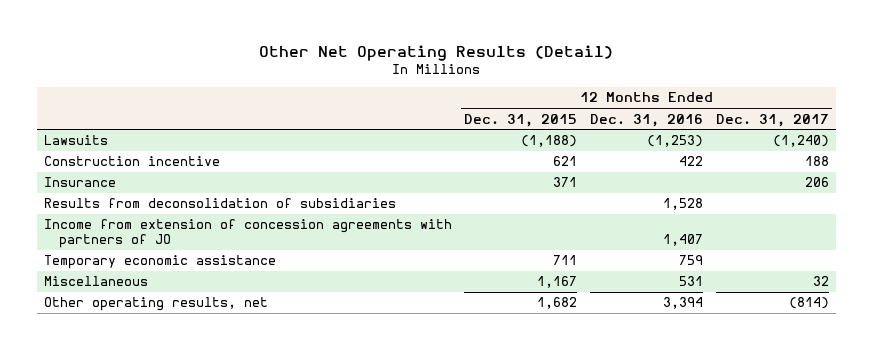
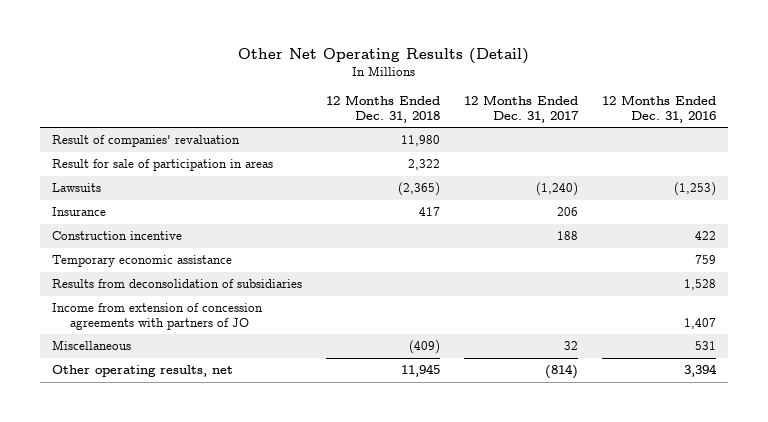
[464,113,578,127] Dec. 31, 2015 -> none
none -> [326,95,441,123] 12 Months Ended Dec. 31, 2018
none -> [51,135,240,148] Result of companies' revaluation
none -> [51,159,273,172] Result for sale of participation in areas
[43,156,220,167] Construction incentive -> [51,231,182,241] Construction incentive
[43,255,276,270] Temporary economic assistance -> [51,255,232,268] Temporary economic assistance

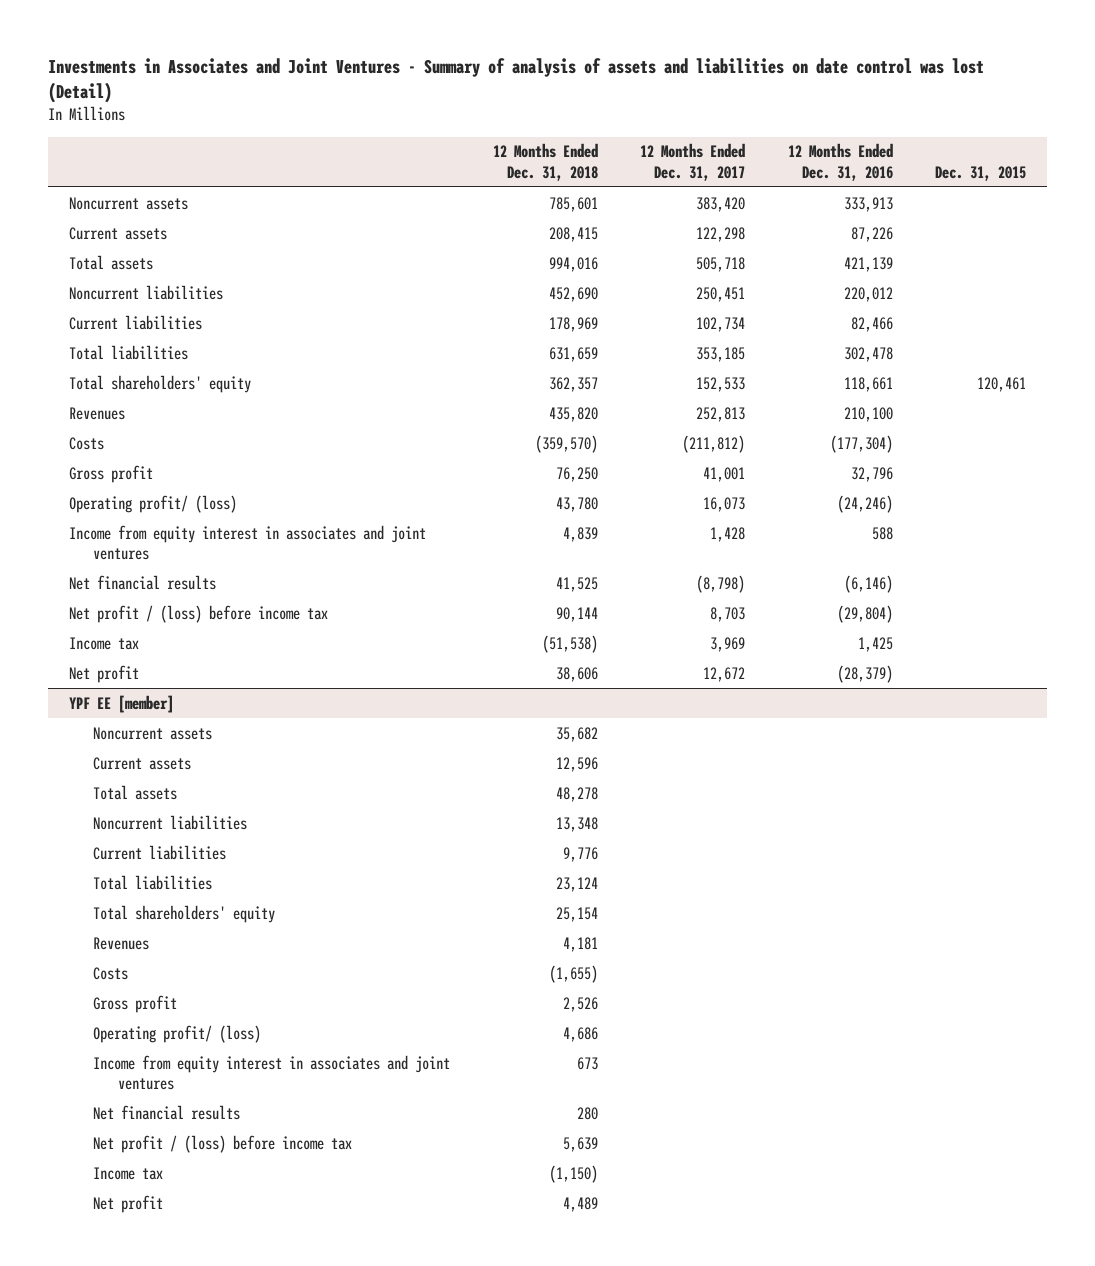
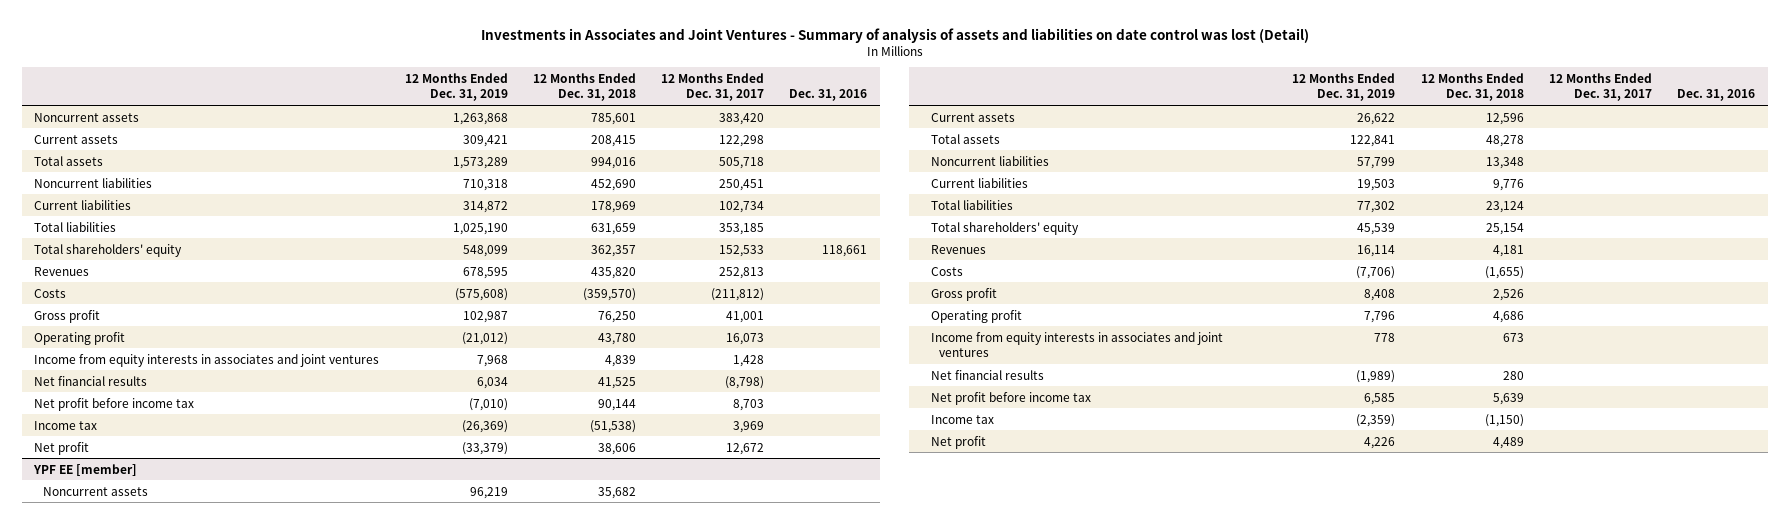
[787,143,893,181] 12 Months Ended Dec. 31, 2016 -> none
[935,165,1027,181] Dec. 31, 2015 -> none
none -> [404,72,508,102] 12 Months Ended Dec. 31, 2019
none -> [789,89,868,102] Dec. 31, 2016
[68,494,237,513] Operating profit/ (loss) -> [34,331,126,345] Operating profit
[68,524,426,561] Income from equity interest in associates and joint ventures -> [34,353,380,367] Income from equity interests in associates and joint ventures
[68,604,328,623] Net profit / (loss) before income tax -> [34,397,195,411] Net profit before income tax
[93,1024,262,1043] Operating profit/ (loss) -> [930,309,1022,323] Operating profit
[93,1054,451,1091] Income from equity interest in associates and joint ventures -> [930,331,1223,357] Income from equity interests in associates and joint ventures
[93,1134,353,1153] Net profit / (loss) before income tax -> [930,391,1091,405] Net profit before income tax

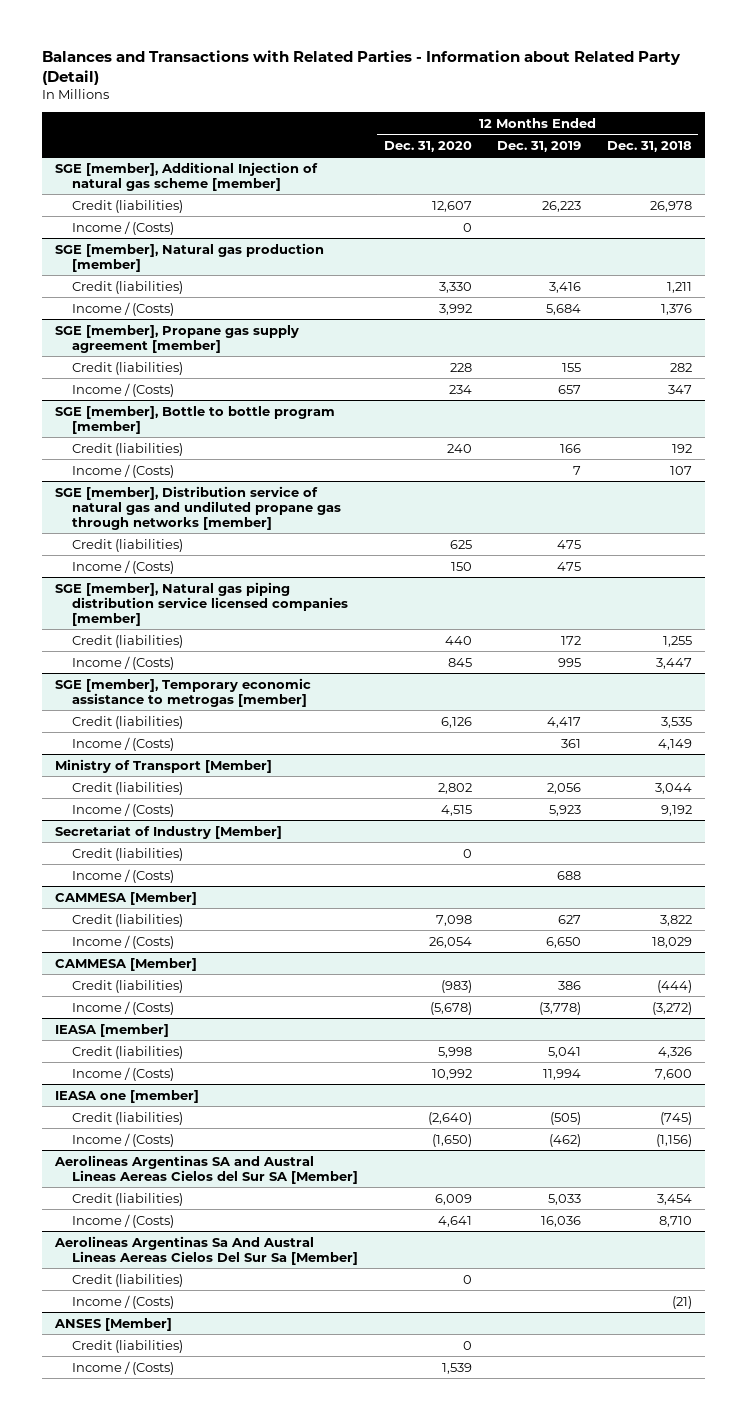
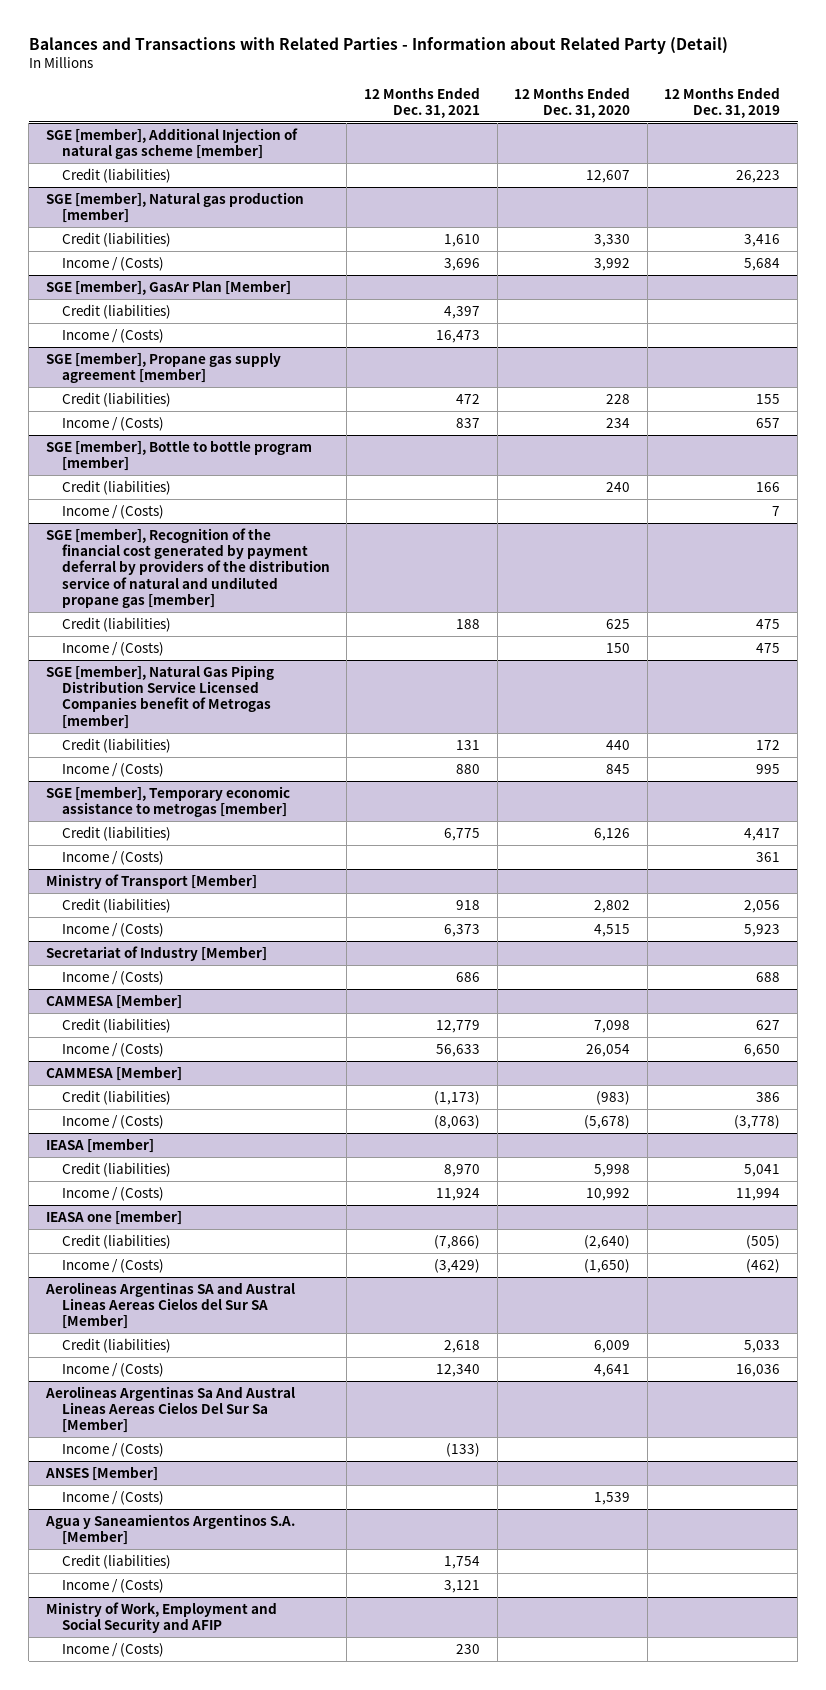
[606,140,692,152] Dec. 31, 2018 -> none
none -> [364,86,481,118] 12 Months Ended Dec. 31, 2021
[72,220,175,235] Income / (Costs) -> none
none -> [45,279,291,295] SGE [member], GasAr Plan [Member]
none -> [61,303,171,319] Credit (liabilities)
none -> [61,328,164,343] Income / (Costs)
[54,485,342,530] SGE [member], Distribution service of natural gas and undiluted propane gas through networks [member] -> none
none -> [45,527,330,608] SGE [member], Recognition of the financial cost generated by payment deferral by providers of the distribution service of natural and undiluted propane gas [member]
[54,581,349,626] SGE [member], Natural gas piping distribution service licensed companies [member] -> [45,664,274,729] SGE [member], Natural Gas Piping Distribution Service Licensed Companies benefit of Metrogas [member]
[72,847,184,861] Credit (liabilities) -> none
[72,1273,184,1287] Credit (liabilities) -> none
[72,1339,184,1353] Credit (liabilities) -> none
none -> [44,1513,295,1546] Agua y Saneamientos Argentinos S.A. [Member]
none -> [61,1553,171,1569] Credit (liabilities)
none -> [61,1578,164,1593] Income / (Costs)
none -> [45,1601,277,1634] Ministry of Work, Employment and Social Security and AFIP
none -> [61,1642,164,1657] Income / (Costs)

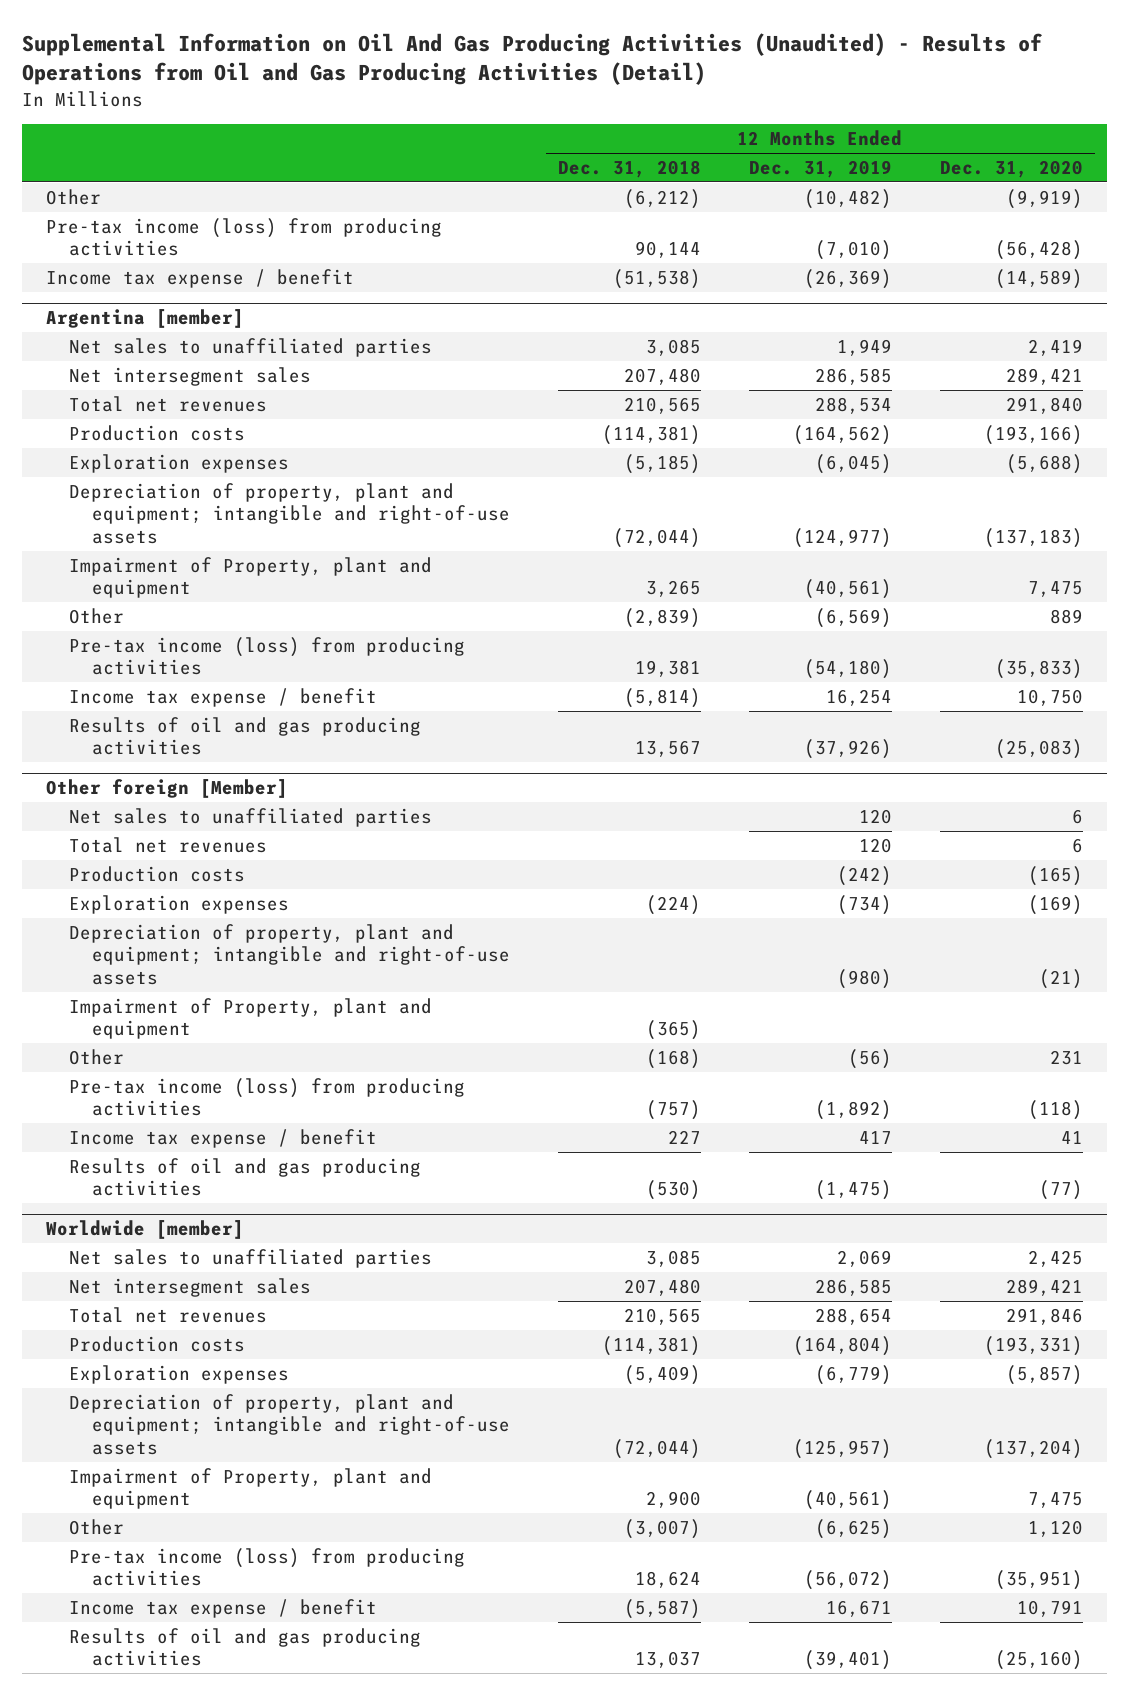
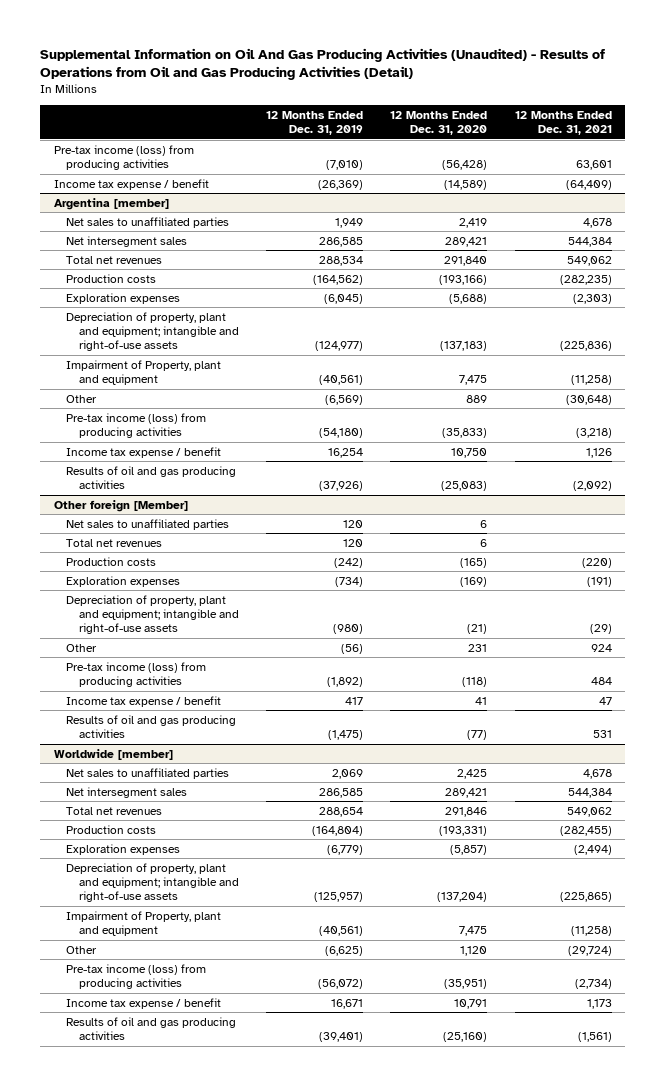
[558,160,702,179] Dec. 31, 2018 -> none
none -> [514,110,612,136] 12 Months Ended Dec. 31, 2021
[46,188,102,205] Other -> none
[69,997,433,1040] Impairment of Property, plant and equipment -> none

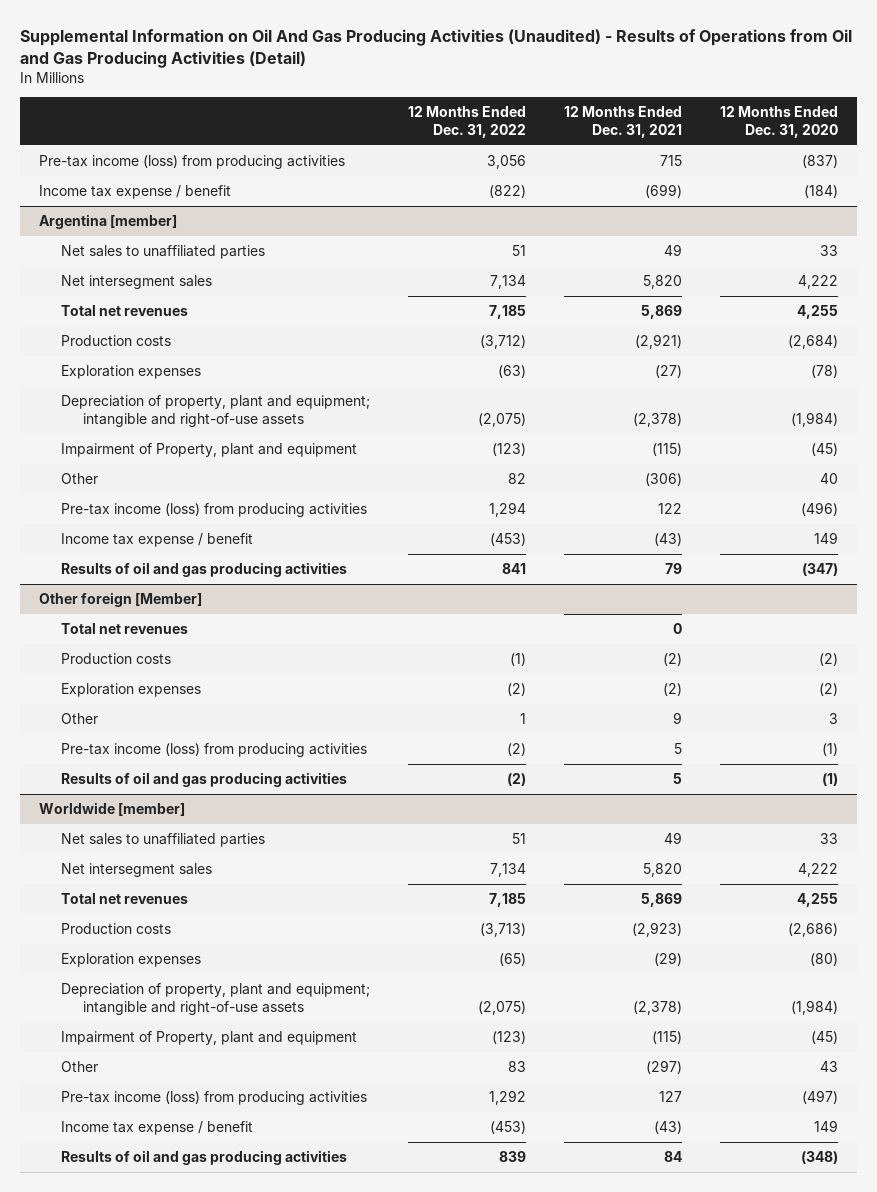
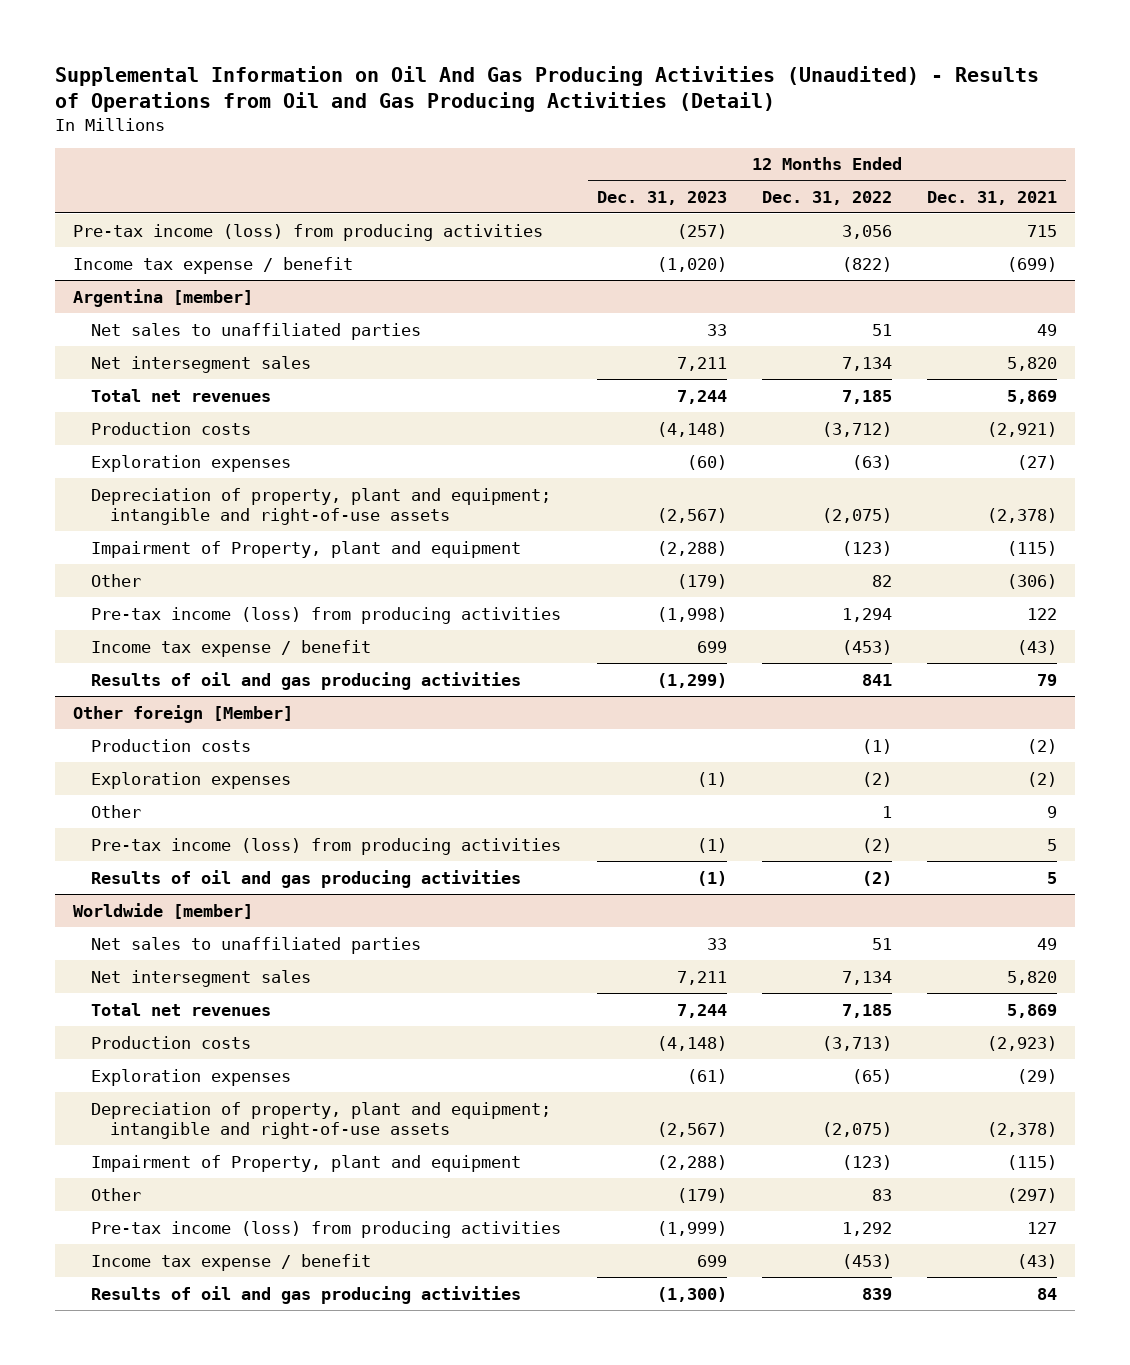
[719,105,838,139] 12 Months Ended Dec. 31, 2020 -> none
none -> [596,190,727,205] Dec. 31, 2023
[61,622,189,634] Total net revenues -> none

